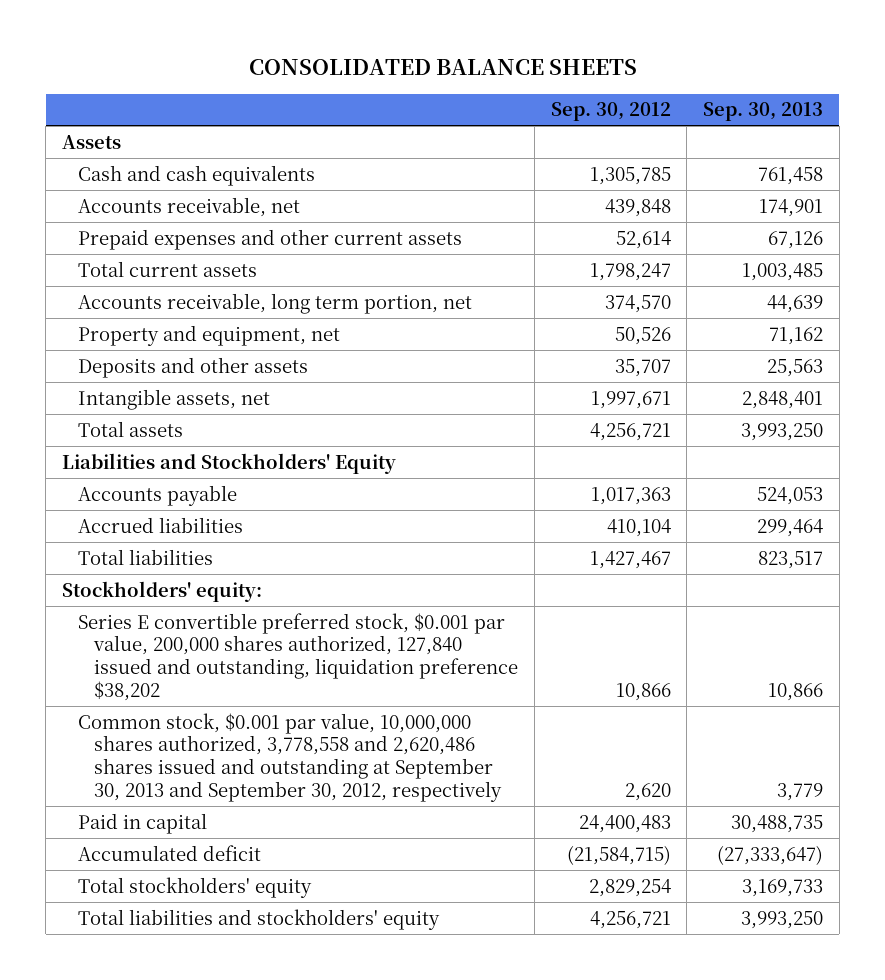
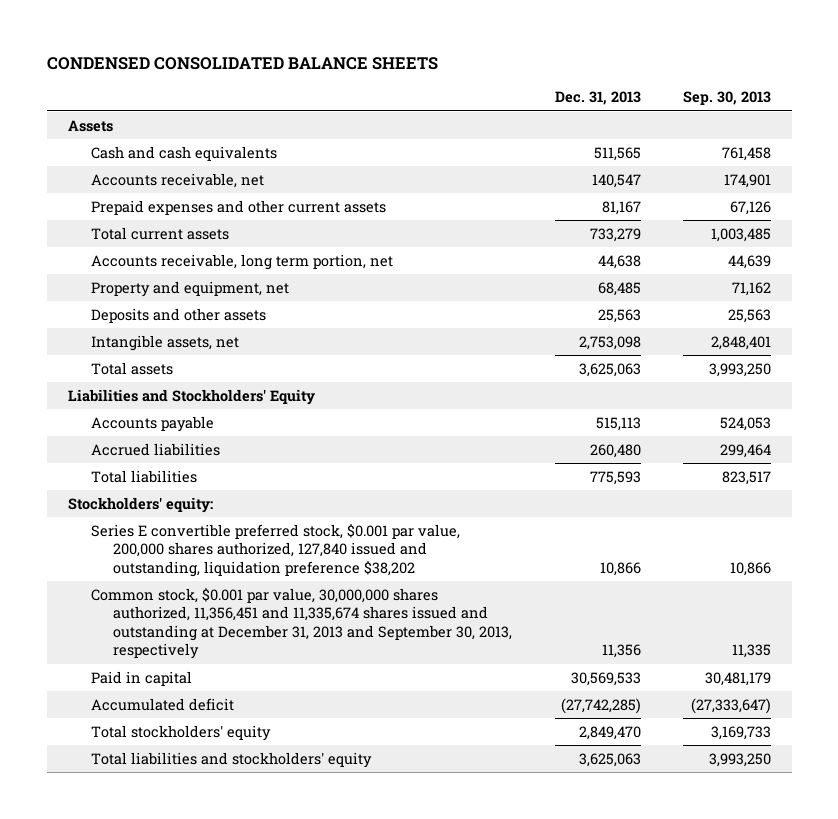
[248,58,637,75] CONSOLIDATED BALANCE SHEETS -> [46,57,438,71] CONDENSED CONSOLIDATED BALANCE SHEETS
[550,102,671,122] Sep. 30, 2012 -> none
none -> [554,91,641,106] Dec. 31, 2013
[77,712,502,802] Common stock, $0.001 par value, 10,000,000 shares authorized, 3,778,558 and 2,620,486 shares issued and outstanding at September 30, 2013 and September 30, 2012, respectively -> [90,587,513,660] Common stock, $0.001 par value, 30,000,000 shares authorized, 11,356,451 and 11,335,674 shares issued and outstanding at December 31, 2013 and September 30, 2013, respectively
[777,782,824,801] 3,779 -> [731,644,771,659] 11,335
[731,814,824,833] 30,488,735 -> [704,671,771,686] 30,481,179

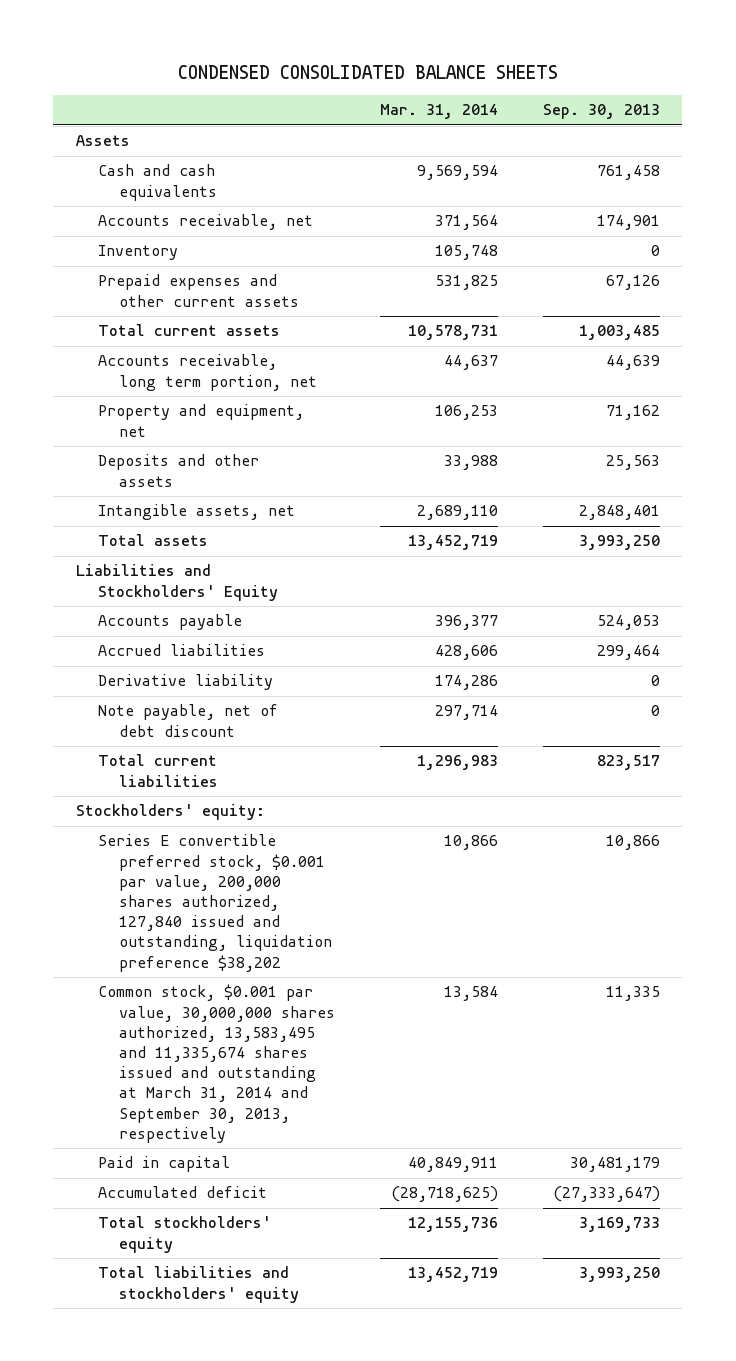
[554,91,641,106] Dec. 31, 2013 -> none
none -> [380,104,499,120] Mar. 31, 2014
none -> [97,245,178,261] Inventory
none -> [97,674,273,691] Derivative liability
none -> [97,704,278,737] Note payable, net of debt discount
[90,469,197,483] Total liabilities -> [97,754,219,787] Total current liabilities
[90,587,513,660] Common stock, $0.001 par value, 30,000,000 shares authorized, 11,356,451 and 11,335,674 shares issued and outstanding at December 31, 2013 and September 30, 2013, respectively -> [97,984,336,1143] Common stock, $0.001 par value, 30,000,000 shares authorized, 13,583,495 and 11,335,674 shares issued and outstanding at March 31, 2014 and September 30, 2013, respectively

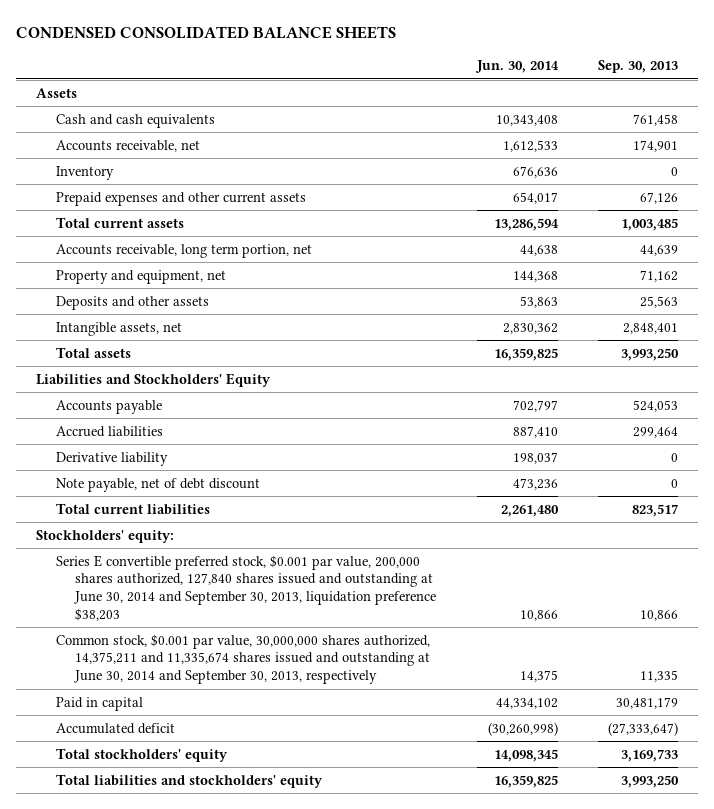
[380,104,499,120] Mar. 31, 2014 -> none
none -> [474,60,559,74] Jun. 30, 2014
[97,834,333,972] Series E convertible preferred stock, $0.001 par value, 200,000 shares authorized, 127,840 issued and outstanding, liquidation preference $38,202 -> [55,554,437,621] Series E convertible preferred stock, $0.001 par value, 200,000 shares authorized, 127,840 shares issued and outstanding at June 30, 2014 and September 30, 2013, liquidation preference $38,203
[97,984,336,1143] Common stock, $0.001 par value, 30,000,000 shares authorized, 13,583,495 and 11,335,674 shares issued and outstanding at March 31, 2014 and September 30, 2013, respectively -> [55,633,431,685] Common stock, $0.001 par value, 30,000,000 shares authorized, 14,375,211 and 11,335,674 shares issued and outstanding at June 30, 2014 and September 30, 2013, respectively

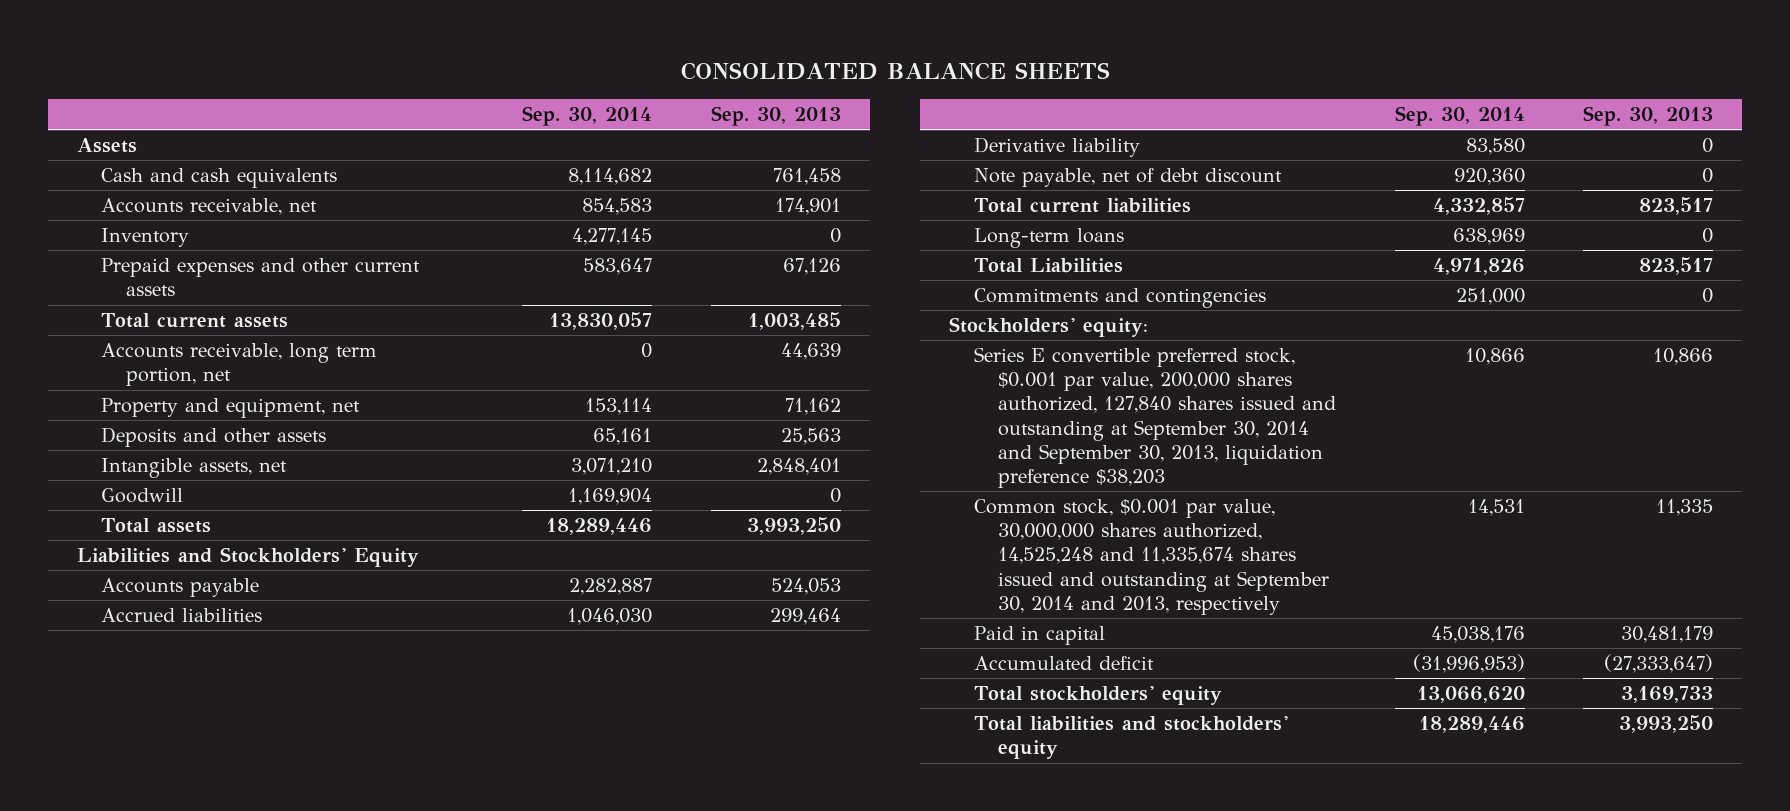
[15,25,396,39] CONDENSED CONSOLIDATED BALANCE SHEETS -> [680,61,1110,80] CONSOLIDATED BALANCE SHEETS
[474,60,559,74] Jun. 30, 2014 -> none
none -> [522,105,653,126] Sep. 30, 2014
none -> [101,488,184,504] Goodwill
none -> [973,228,1124,249] Long-term loans
none -> [973,258,1123,274] Total Liabilities
none -> [973,288,1266,309] Commitments and contingencies
[55,554,437,621] Series E convertible preferred stock, $0.001 par value, 200,000 shares authorized, 127,840 shares issued and outstanding at June 30, 2014 and September 30, 2013, liquidation preference $38,203 -> [973,347,1337,488] Series E convertible preferred stock, $0.001 par value, 200,000 shares authorized, 127,840 shares issued and outstanding at September 30, 2014 and September 30, 2013, liquidation preference $38,203
[55,633,431,685] Common stock, $0.001 par value, 30,000,000 shares authorized, 14,375,211 and 11,335,674 shares issued and outstanding at June 30, 2014 and September 30, 2013, respectively -> [973,499,1330,615] Common stock, $0.001 par value, 30,000,000 shares authorized, 14,525,248 and 11,335,674 shares issued and outstanding at September 30, 2014 and 2013, respectively

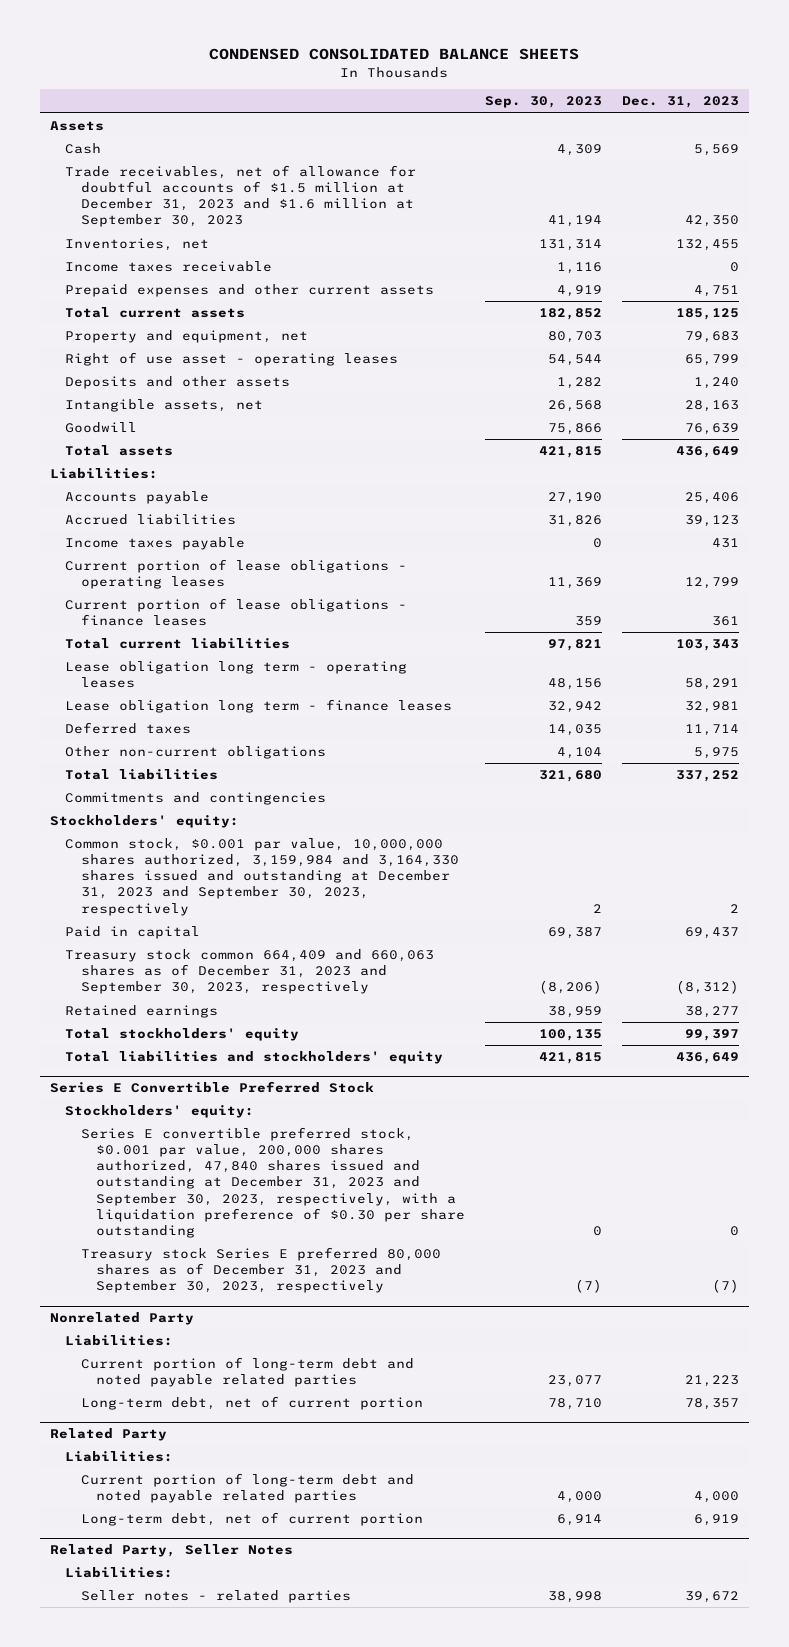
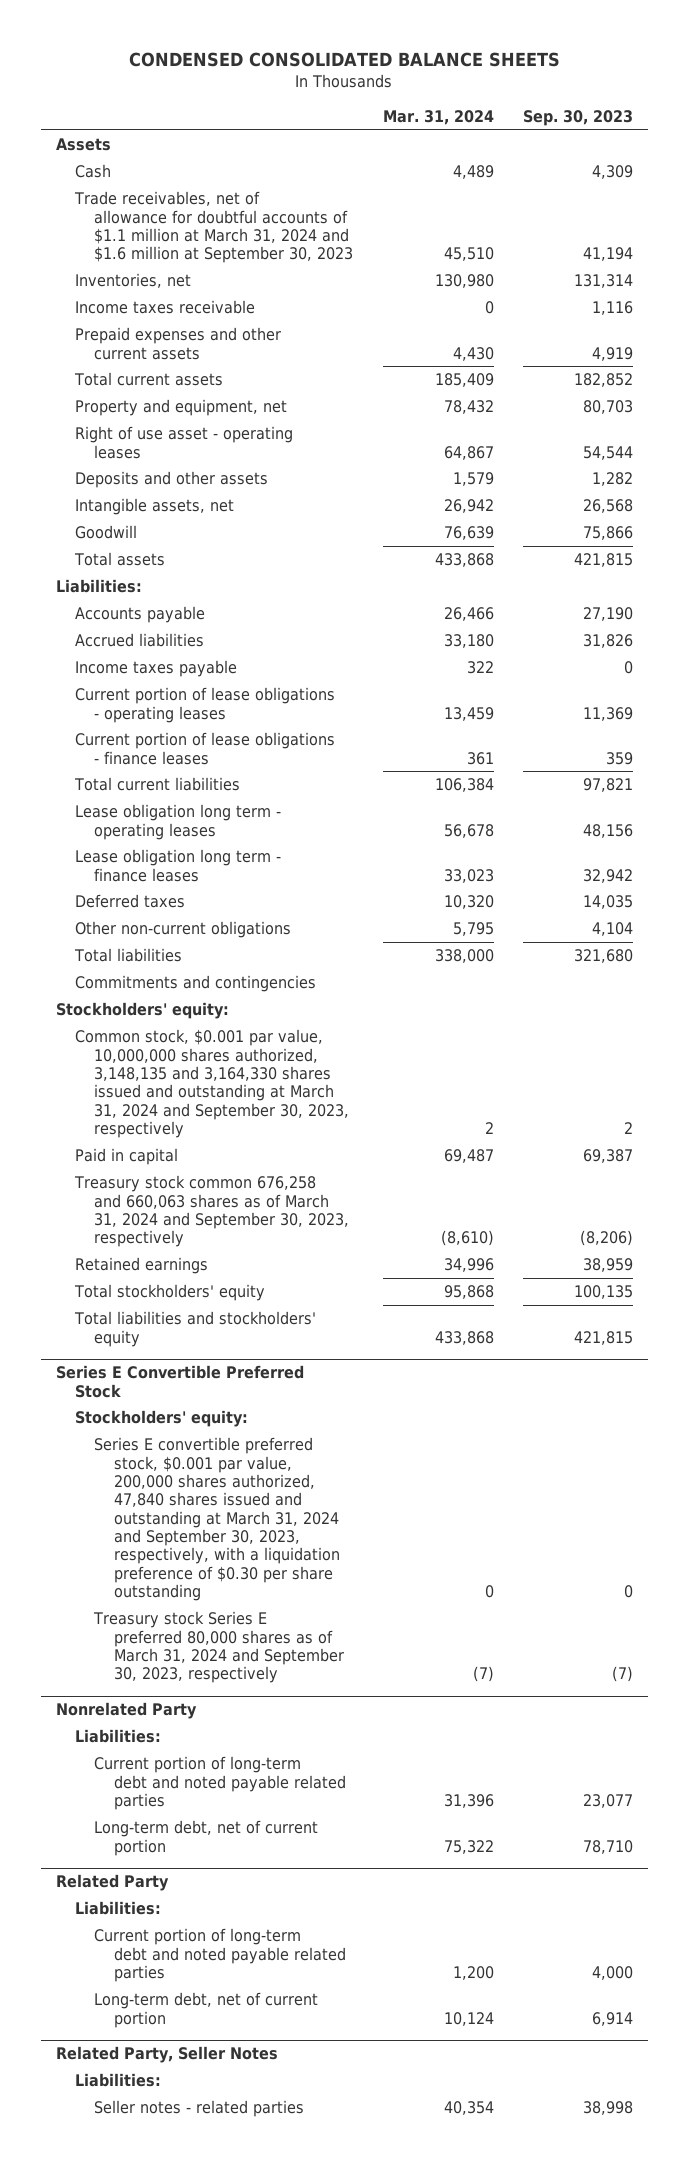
[621,96,739,109] Dec. 31, 2023 -> none
none -> [382,109,494,125] Mar. 31, 2024
[65,165,417,228] Trade receivables, net of allowance for doubtful accounts of $1.5 million at December 31, 2023 and $1.6 million at September 30, 2023 -> [74,191,354,264] Trade receivables, net of allowance for doubtful accounts of $1.1 million at March 31, 2024 and $1.6 million at September 30, 2023
[65,838,459,916] Common stock, $0.001 par value, 10,000,000 shares authorized, 3,159,984 and 3,164,330 shares issued and outstanding at December 31, 2023 and September 30, 2023, respectively -> [75,1029,350,1139] Common stock, $0.001 par value, 10,000,000 shares authorized, 3,148,135 and 3,164,330 shares issued and outstanding at March 31, 2024 and September 30, 2023, respectively
[65,949,435,995] Treasury stock common 664,409 and 660,063 shares as of December 31, 2023 and September 30, 2023, respectively -> [74,1175,350,1248] Treasury stock common 676,258 and 660,063 shares as of March 31, 2024 and September 30, 2023, respectively
[80,1127,466,1238] Series E convertible preferred stock, $0.001 par value, 200,000 shares authorized, 47,840 shares issued and outstanding at December 31, 2023 and September 30, 2023, respectively, with a liquidation preference of $0.30 per share outstanding -> [94,1437,340,1602] Series E convertible preferred stock, $0.001 par value, 200,000 shares authorized, 47,840 shares issued and outstanding at March 31, 2024 and September 30, 2023, respectively, with a liquidation preference of $0.30 per share outstanding
[80,1247,441,1294] Treasury stock Series E preferred 80,000 shares as of December 31, 2023 and September 30, 2023, respectively -> [93,1611,344,1684] Treasury stock Series E preferred 80,000 shares as of March 31, 2024 and September 30, 2023, respectively

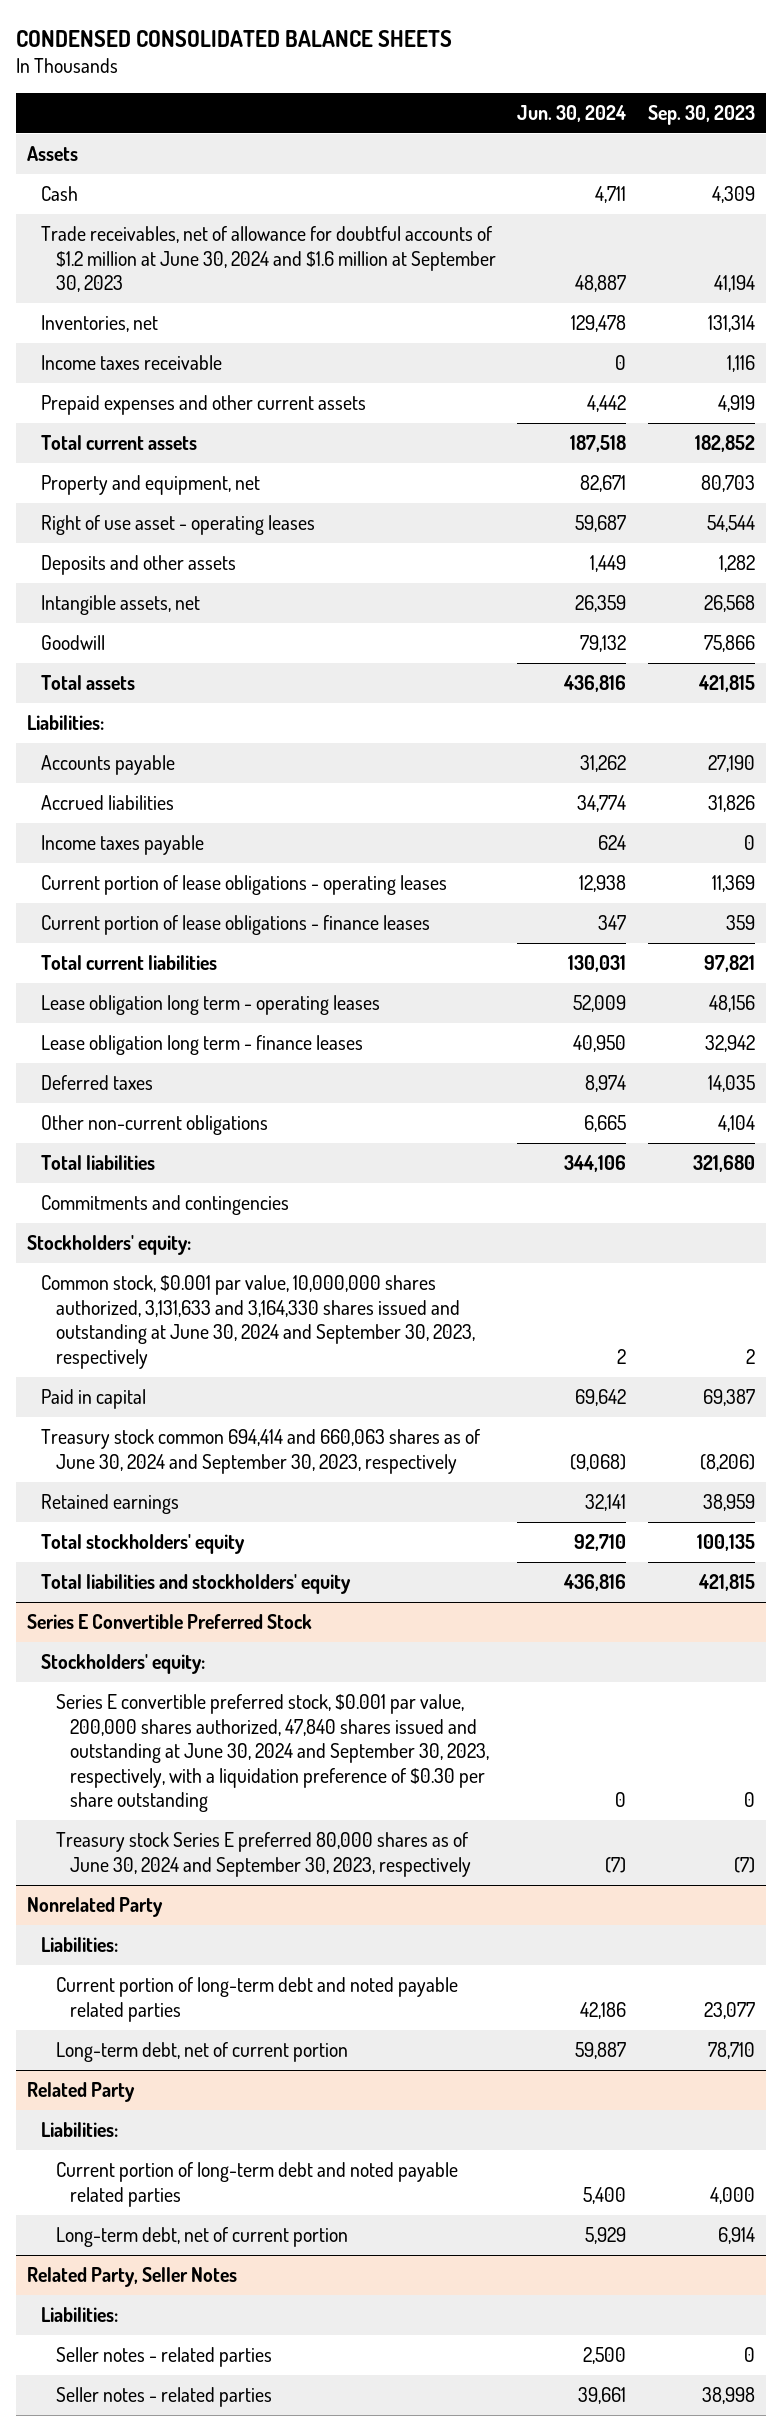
[382,109,494,125] Mar. 31, 2024 -> none
none -> [517,105,627,123] Jun. 30, 2024
[74,191,354,264] Trade receivables, net of allowance for doubtful accounts of $1.1 million at March 31, 2024 and $1.6 million at September 30, 2023 -> [41,226,496,293] Trade receivables, net of allowance for doubtful accounts of $1.2 million at June 30, 2024 and $1.6 million at September 30, 2023
[75,1029,350,1139] Common stock, $0.001 par value, 10,000,000 shares authorized, 3,148,135 and 3,164,330 shares issued and outstanding at March 31, 2024 and September 30, 2023, respectively -> [41,1275,475,1369] Common stock, $0.001 par value, 10,000,000 shares authorized, 3,131,633 and 3,164,330 shares issued and outstanding at June 30, 2024 and September 30, 2023, respectively
[74,1175,350,1248] Treasury stock common 676,258 and 660,063 shares as of March 31, 2024 and September 30, 2023, respectively -> [41,1429,481,1474] Treasury stock common 694,414 and 660,063 shares as of June 30, 2024 and September 30, 2023, respectively
[94,1437,340,1602] Series E convertible preferred stock, $0.001 par value, 200,000 shares authorized, 47,840 shares issued and outstanding at March 31, 2024 and September 30, 2023, respectively, with a liquidation preference of $0.30 per share outstanding -> [55,1694,490,1813] Series E convertible preferred stock, $0.001 par value, 200,000 shares authorized, 47,840 shares issued and outstanding at June 30, 2024 and September 30, 2023, respectively, with a liquidation preference of $0.30 per share outstanding
[93,1611,344,1684] Treasury stock Series E preferred 80,000 shares as of March 31, 2024 and September 30, 2023, respectively -> [55,1832,472,1877] Treasury stock Series E preferred 80,000 shares as of June 30, 2024 and September 30, 2023, respectively
none -> [55,2347,272,2368] Seller notes - related parties

